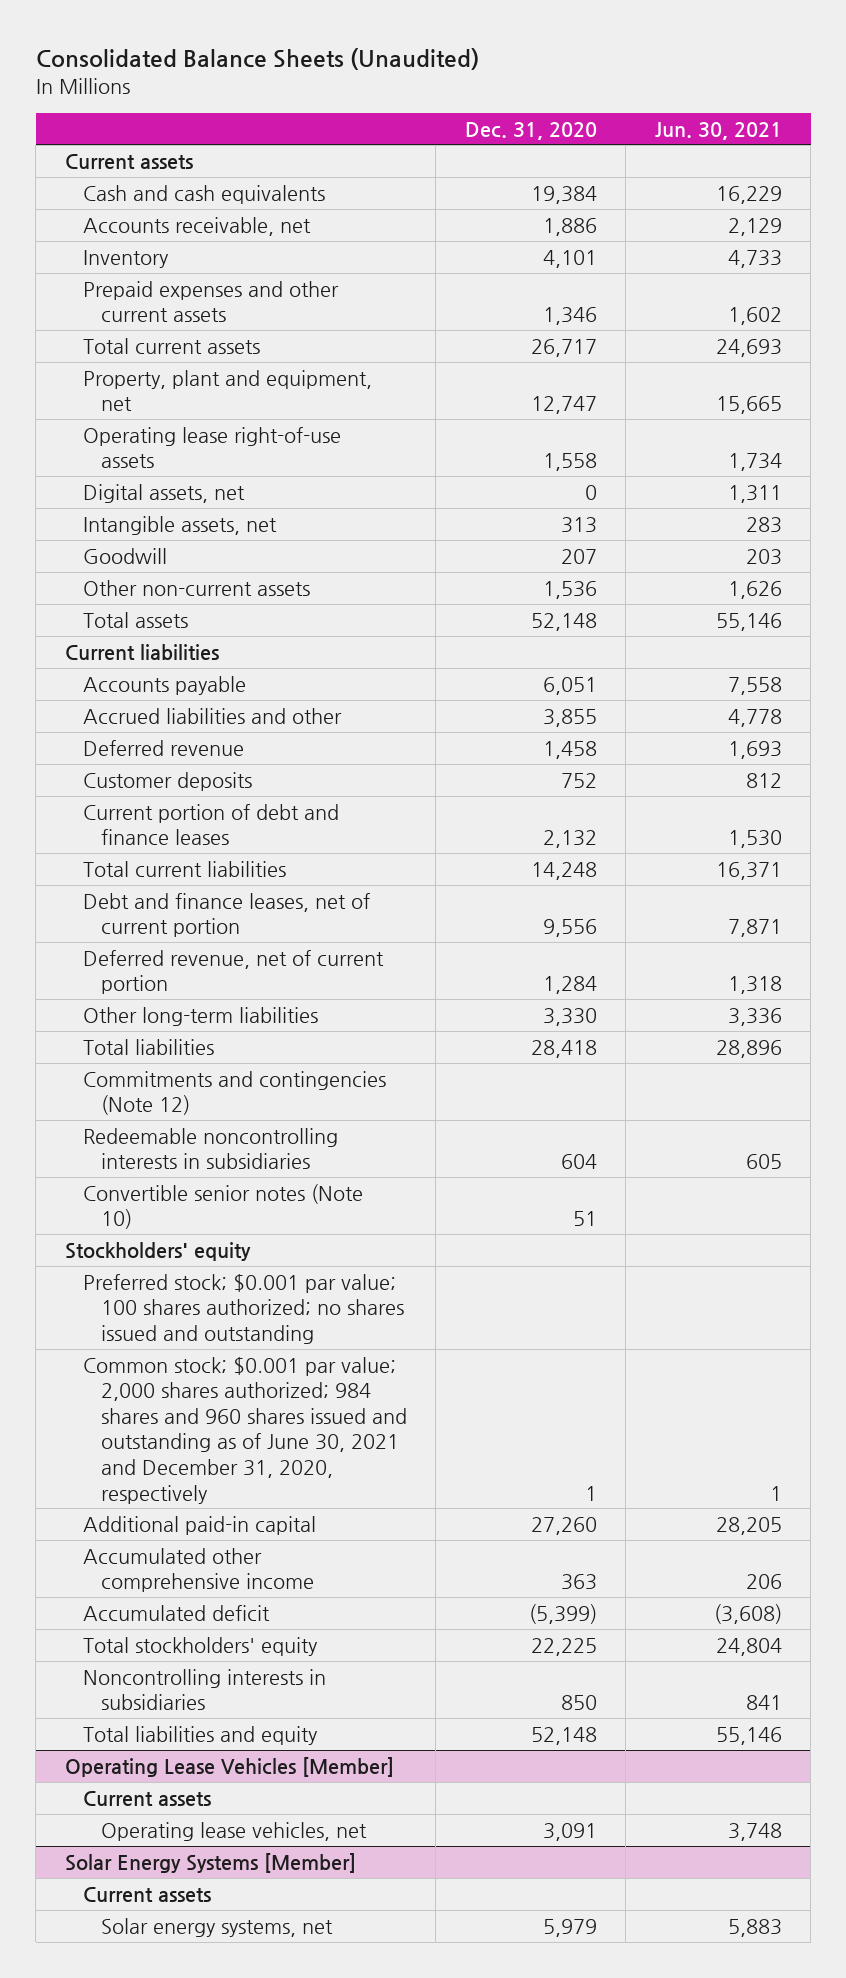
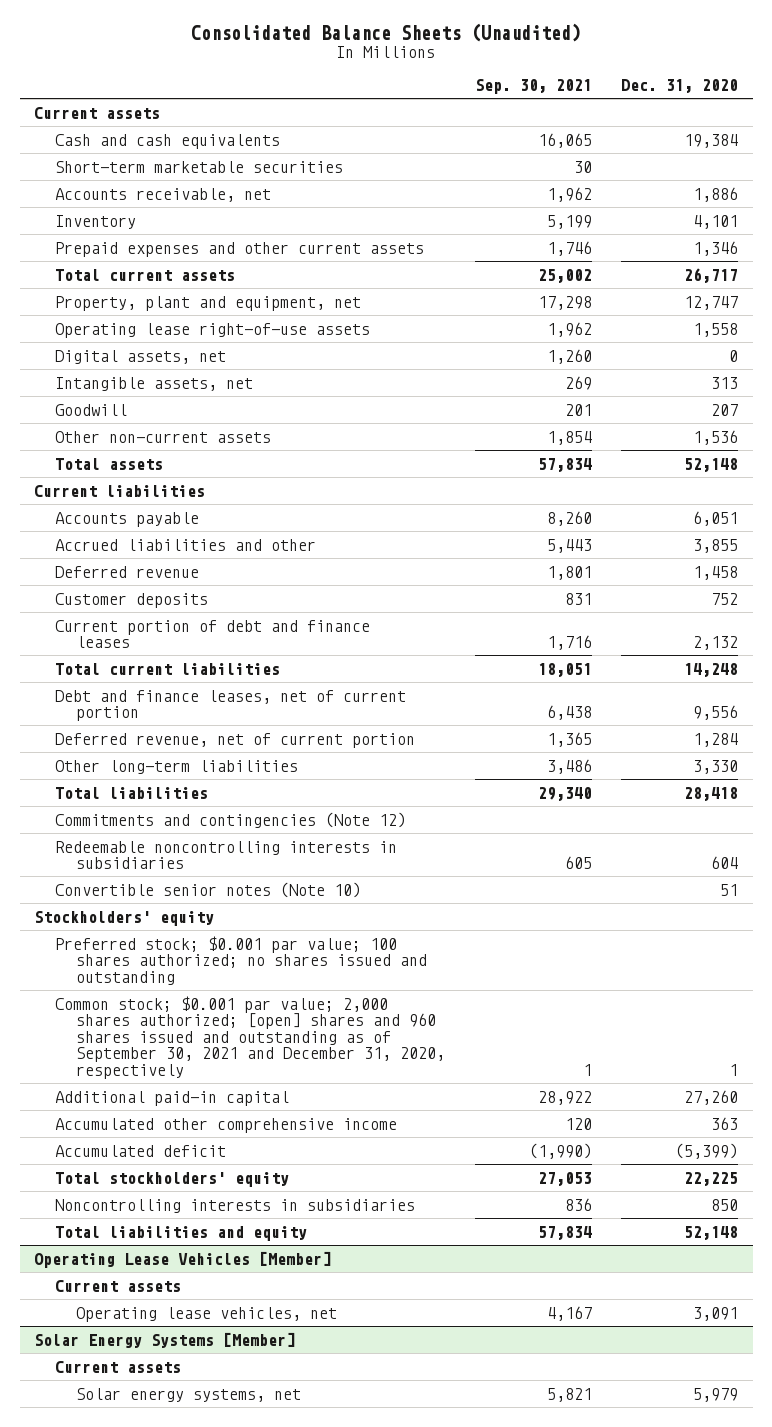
[654,121,782,140] Jun. 30, 2021 -> none
none -> [474,79,592,95] Sep. 30, 2021
none -> [55,160,344,173] Short-term marketable securities
[82,1356,407,1504] Common stock; $0.001 par value; 2,000 shares authorized; 984 shares and 960 shares issued and outstanding as of June 30, 2021 and December 31, 2020, respectively -> [55,995,446,1079] Common stock; $0.001 par value; 2,000 shares authorized; [open] shares and 960 shares issued and outstanding as of September 30, 2021 and December 31, 2020, respectively

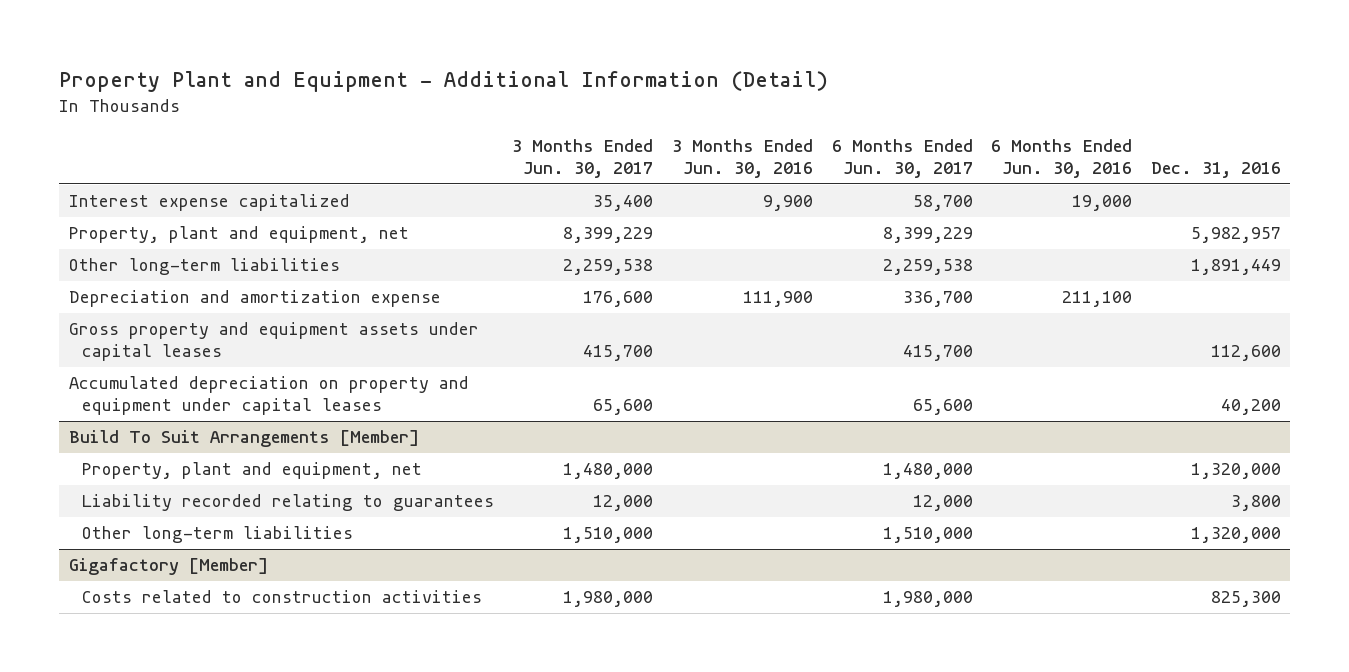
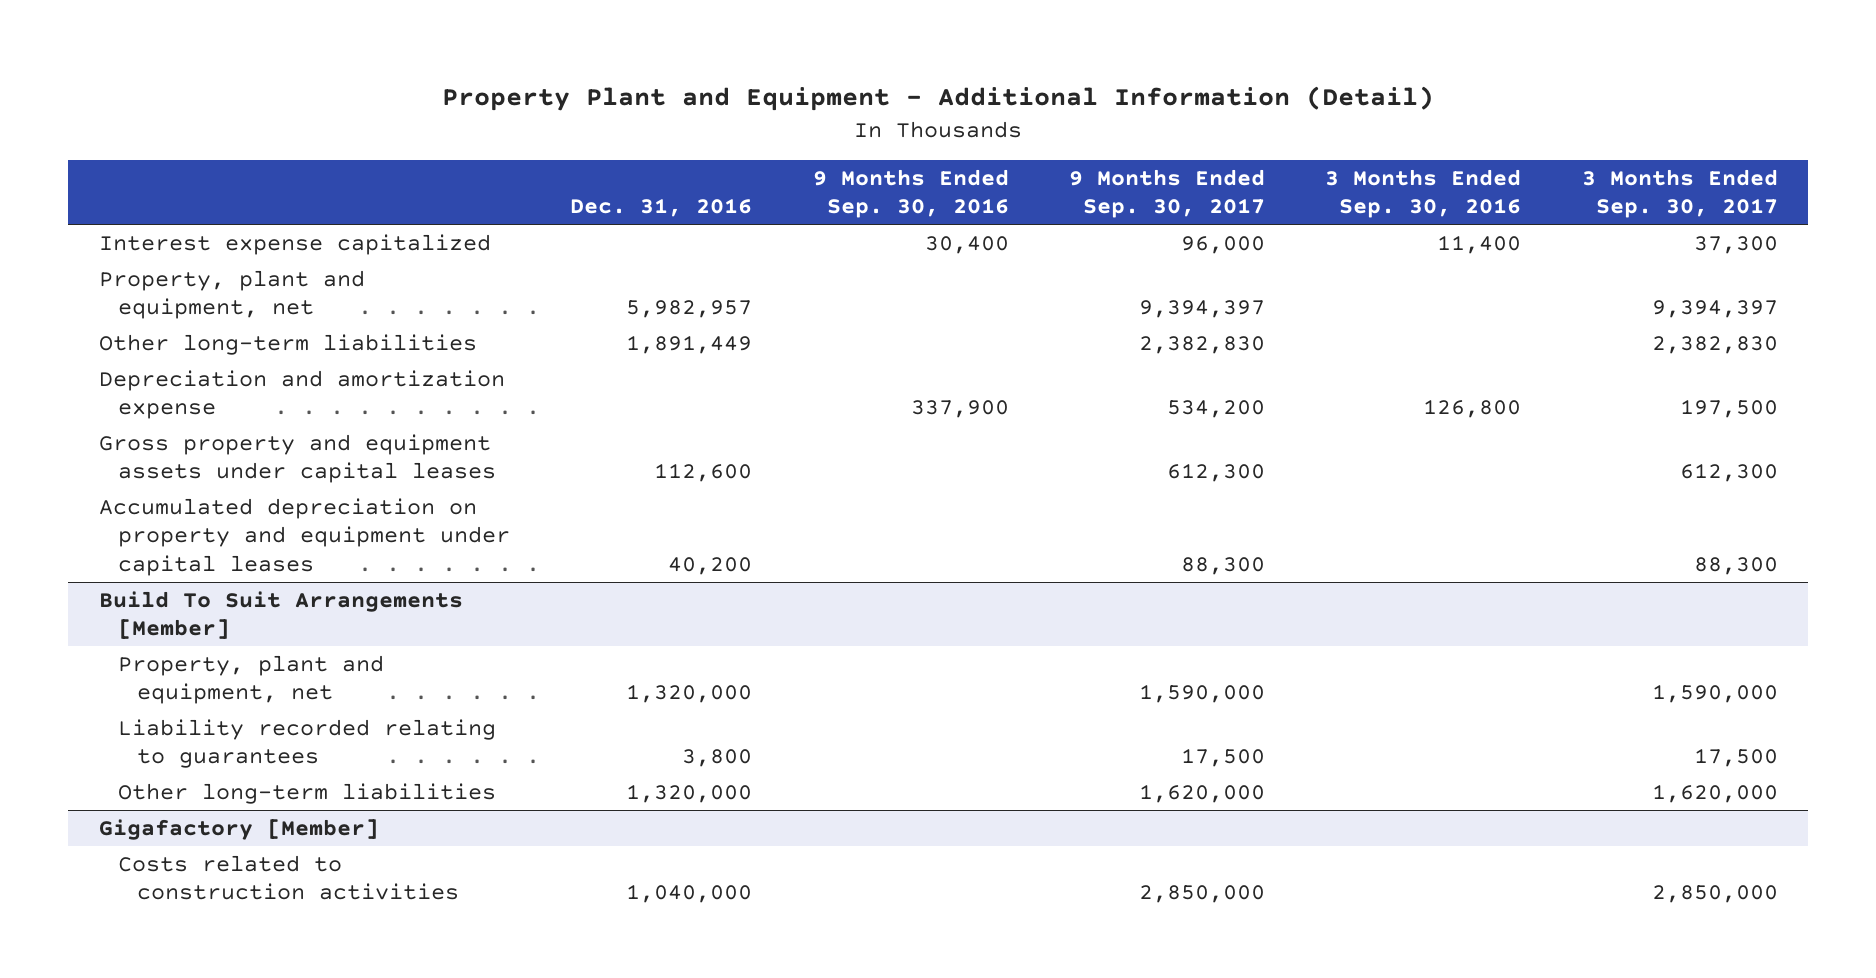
[512,139,654,178] 3 Months Ended Jun. 30, 2017 -> none
[671,139,813,178] 3 Months Ended Jun. 30, 2016 -> none
[831,139,973,178] 6 Months Ended Jun. 30, 2017 -> none
[991,139,1133,178] 6 Months Ended Jun. 30, 2016 -> none
none -> [812,168,1009,219] 9 Months Ended Sep. 30, 2016
none -> [1069,168,1266,219] 9 Months Ended Sep. 30, 2017
none -> [1325,168,1522,219] 3 Months Ended Sep. 30, 2016
none -> [1581,168,1778,219] 3 Months Ended Sep. 30, 2017
[1210,591,1281,608] 825,300 -> [626,884,753,904] 1,040,000

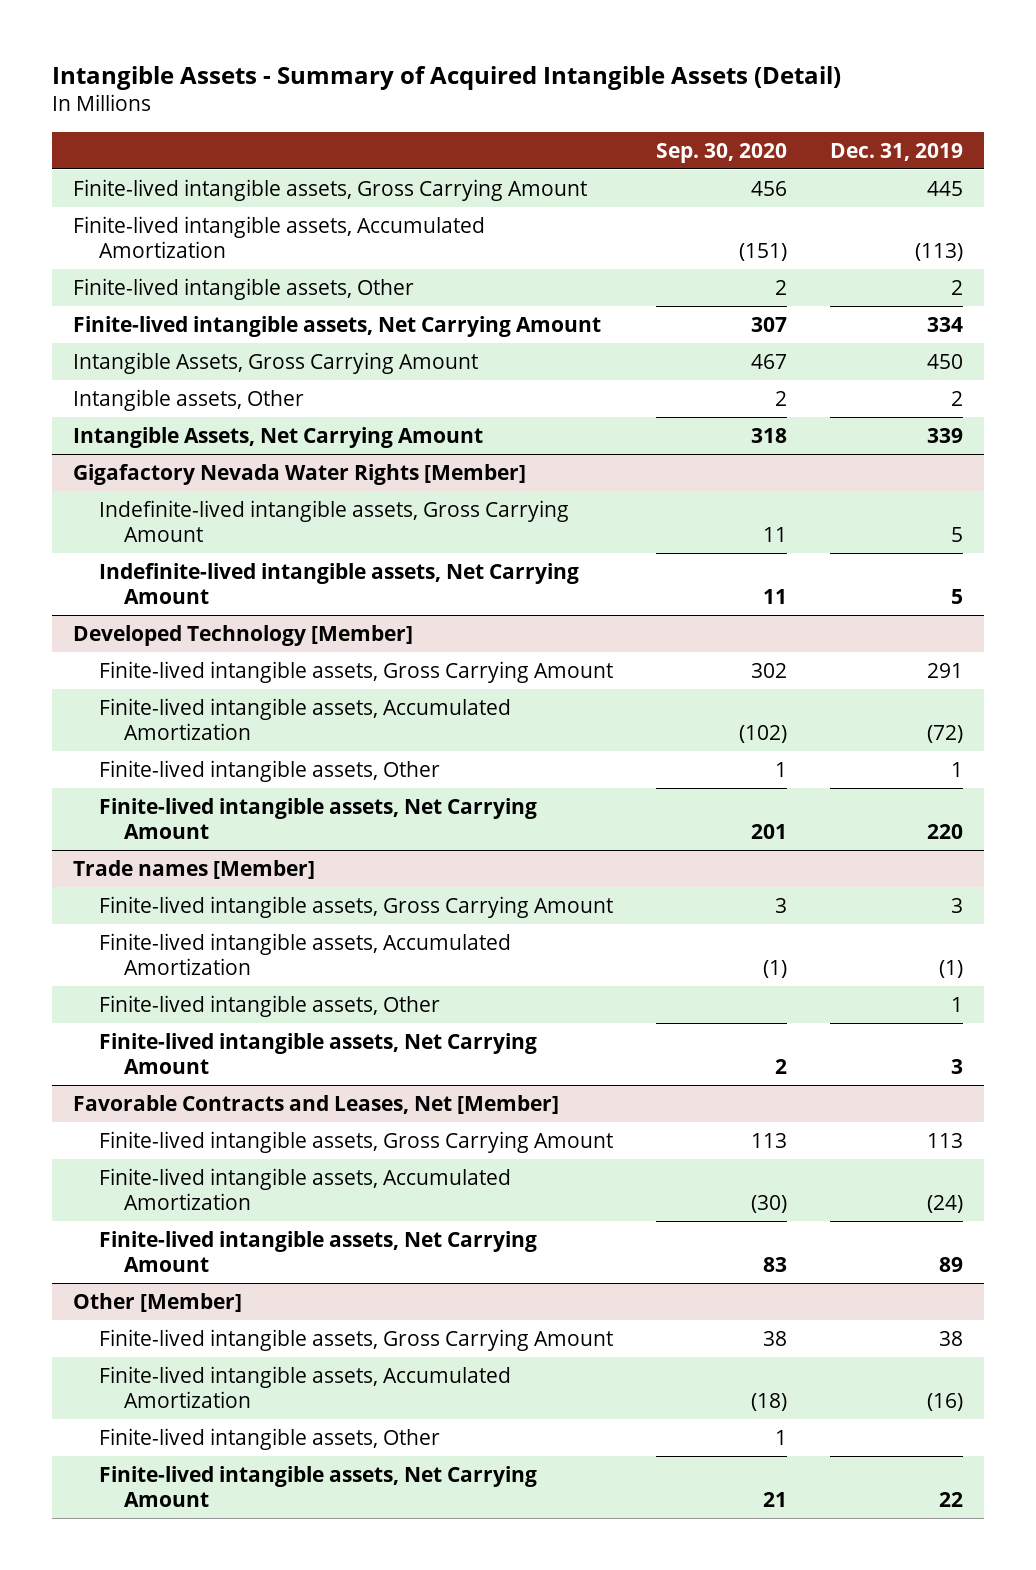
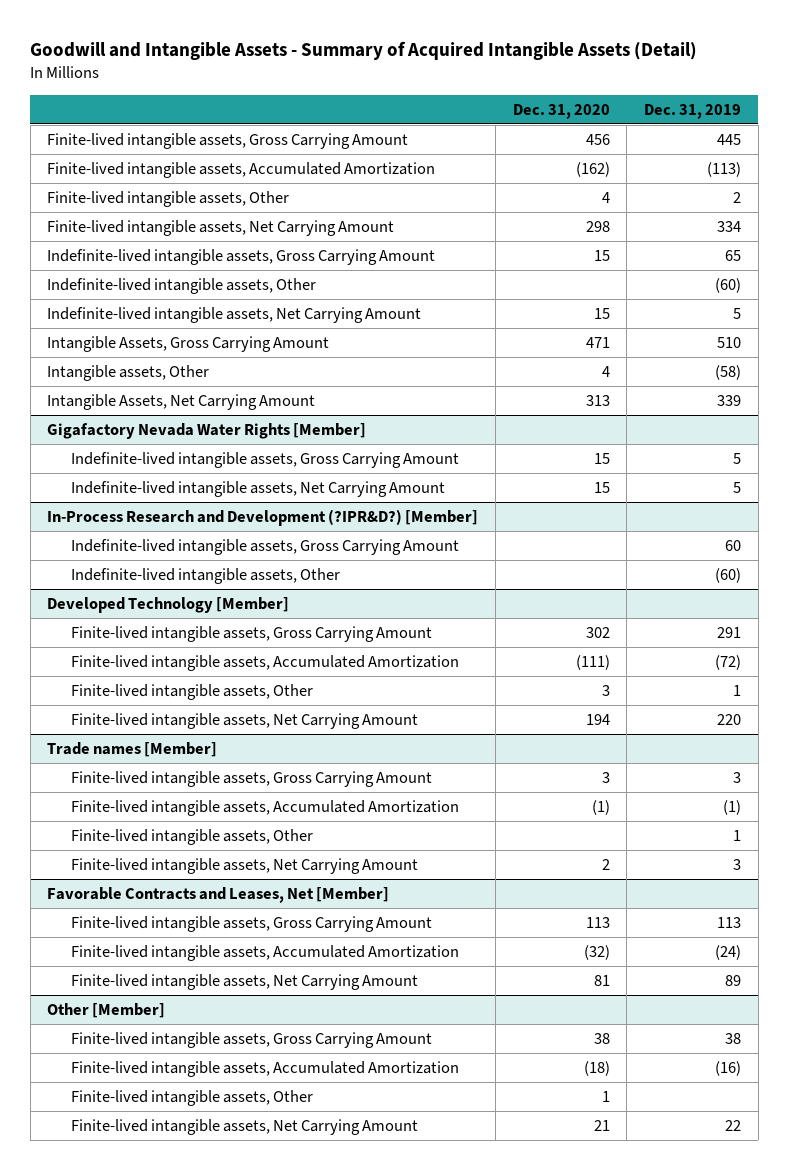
[52,65,842,90] Intangible Assets - Summary of Acquired Intangible Assets (Detail) -> [30,40,698,60] Goodwill and Intangible Assets - Summary of Acquired Intangible Assets (Detail)
[655,142,787,163] Sep. 30, 2020 -> none
none -> [512,103,610,119] Dec. 31, 2020
none -> [47,248,436,265] Indefinite-lived intangible assets, Gross Carrying Amount
none -> [47,277,317,294] Indefinite-lived intangible assets, Other
none -> [47,306,422,323] Indefinite-lived intangible assets, Net Carrying Amount
[926,353,963,369] 450 -> [717,336,742,348] 510
[950,390,963,406] 2 -> [715,364,742,380] (58)
none -> [47,508,479,526] In-Process Research and Development (?IPR&D?) [Member]
none -> [71,538,460,555] Indefinite-lived intangible assets, Gross Carrying Amount
none -> [71,567,341,584] Indefinite-lived intangible assets, Other

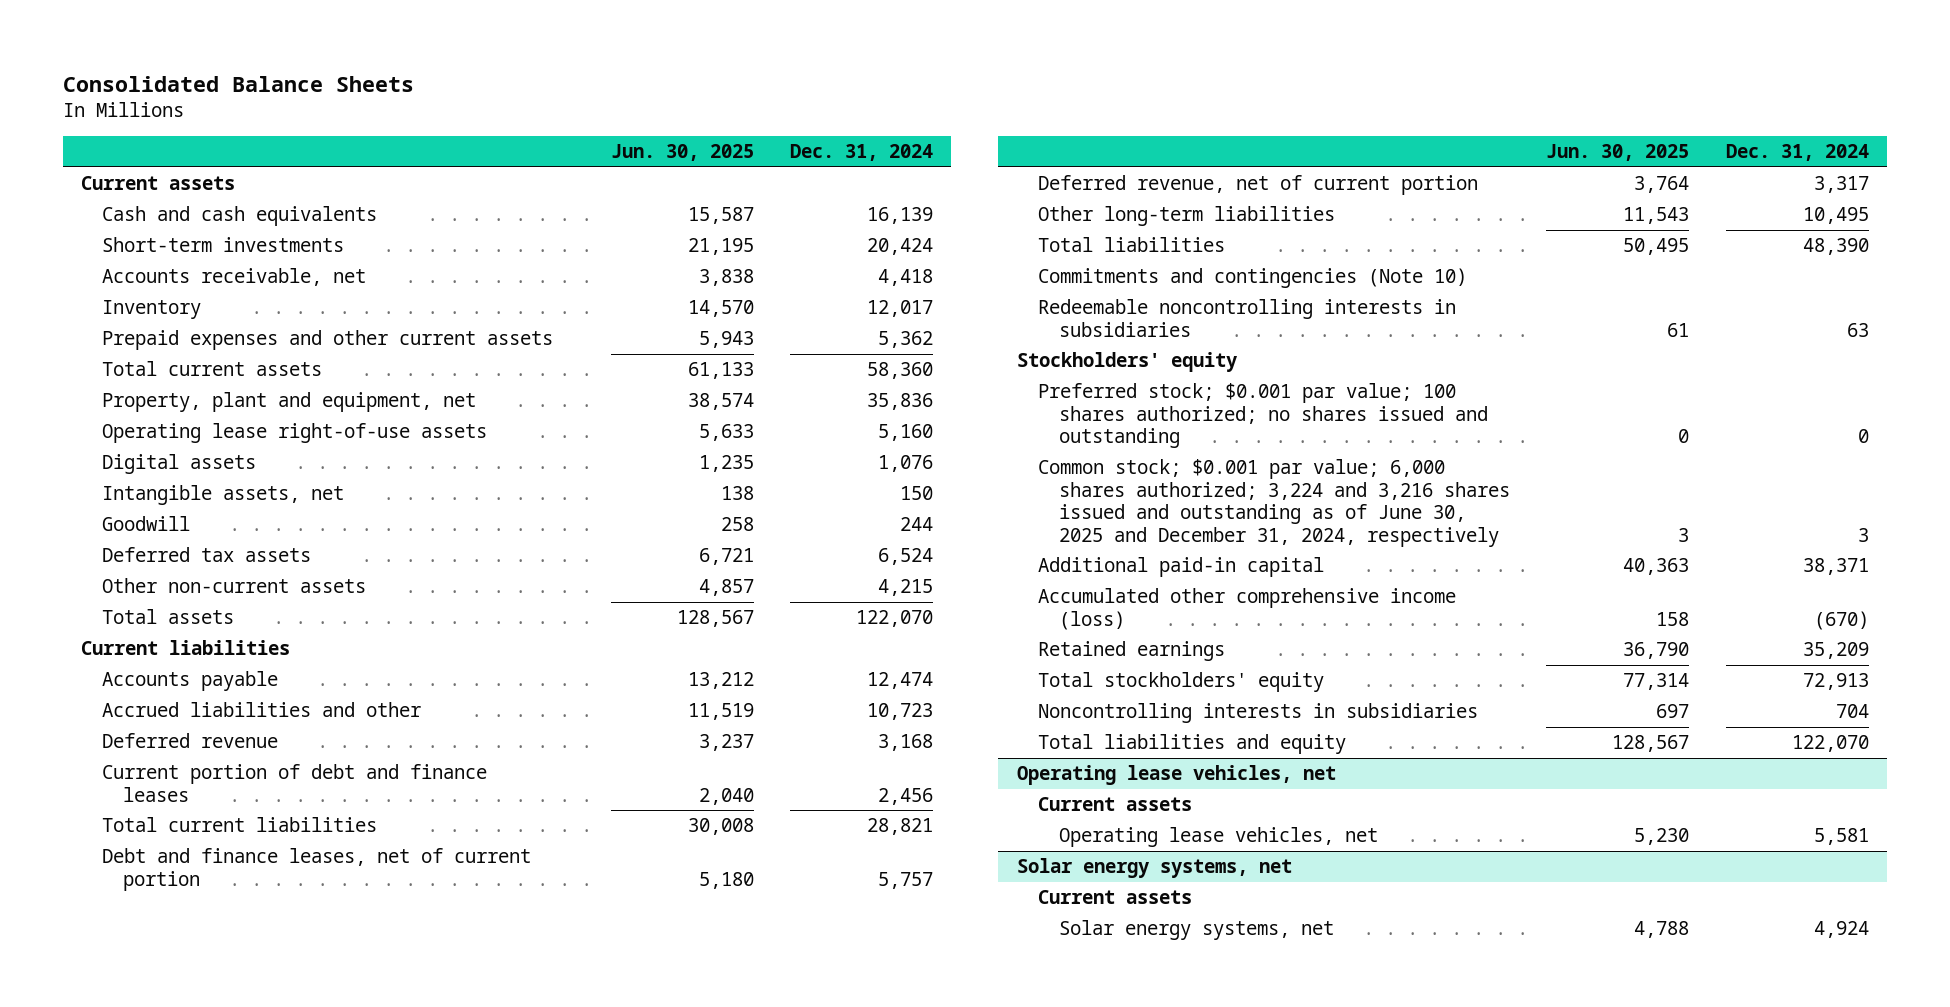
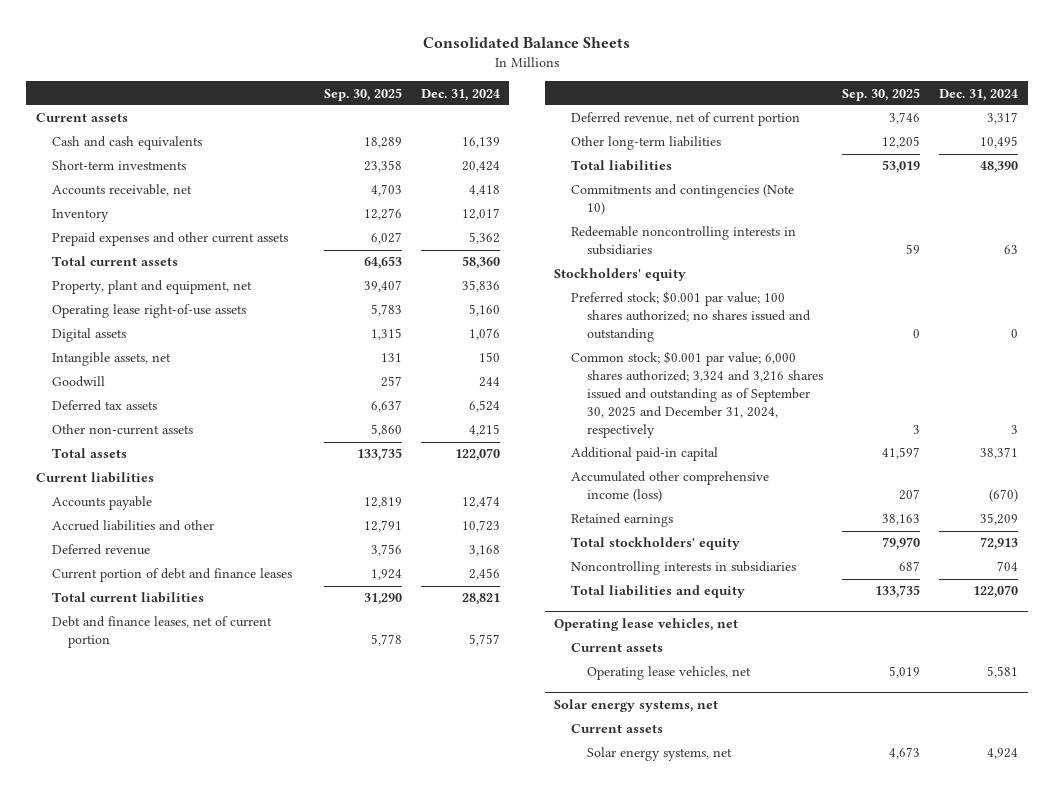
[610,144,754,162] Jun. 30, 2025 -> none
none -> [323,87,402,101] Sep. 30, 2025
[1037,459,1510,547] Common stock; $0.001 par value; 6,000 shares authorized; 3,224 and 3,216 shares issued and outstanding as of June 30, 2025 and December 31, 2024, respectively -> [570,351,823,439] Common stock; $0.001 par value; 6,000 shares authorized; 3,324 and 3,216 shares issued and outstanding as of September 30, 2025 and December 31, 2024, respectively

